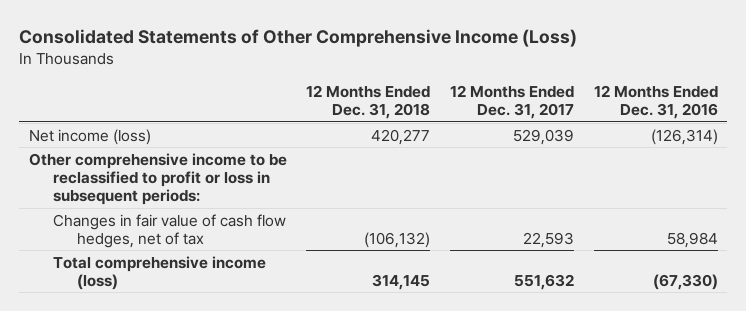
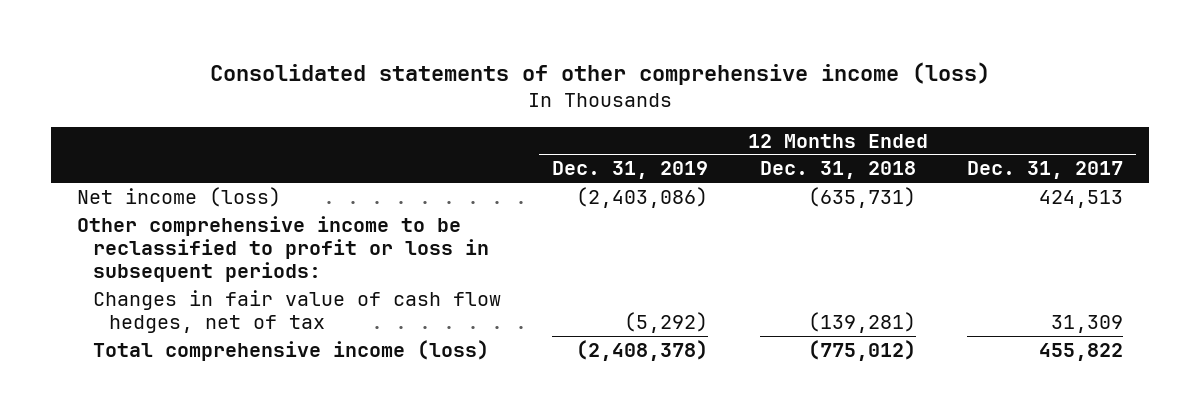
[18,28,577,47] Consolidated Statements of Other Comprehensive Income (Loss) -> [209,62,990,86] Consolidated statements of other comprehensive income (loss)
[593,85,718,120] 12 Months Ended Dec. 31, 2016 -> none
none -> [552,161,709,180] Dec. 31, 2019
[371,128,431,145] 420,277 -> [807,186,916,208] (635,731)
[512,128,574,145] 529,039 -> [1038,189,1123,208] 424,513
[364,231,431,248] (106,132) -> [807,312,916,334] (139,281)
[522,231,574,248] 22,593 -> [1050,315,1123,334] 31,309
[372,273,431,290] 314,145 -> [807,339,916,361] (775,012)
[513,273,574,290] 551,632 -> [1038,342,1123,361] 455,822

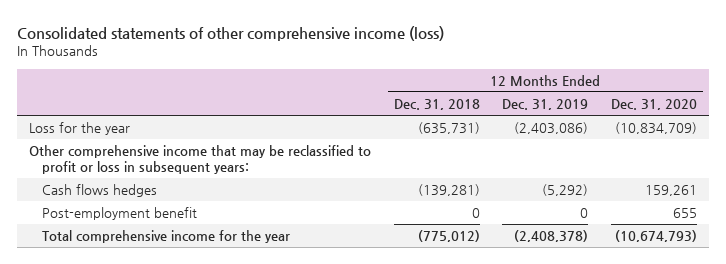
[966,161,1123,180] Dec. 31, 2017 -> none
none -> [611,99,698,111] Dec. 31, 2020
[77,186,282,207] Net income (loss) -> [28,122,130,136] Loss for the year
[77,215,490,283] Other comprehensive income to be reclassified to profit or loss in subsequent periods: -> [28,145,371,174] Other comprehensive income that may be reclassified to profit or loss in subsequent years:
[93,289,502,334] Changes in fair value of cash flow hedges, net of tax -> [41,184,157,198] Cash flows hedges
none -> [41,207,197,221] Post-employment benefit
[93,339,490,361] Total comprehensive income (loss) -> [41,230,290,244] Total comprehensive income for the year

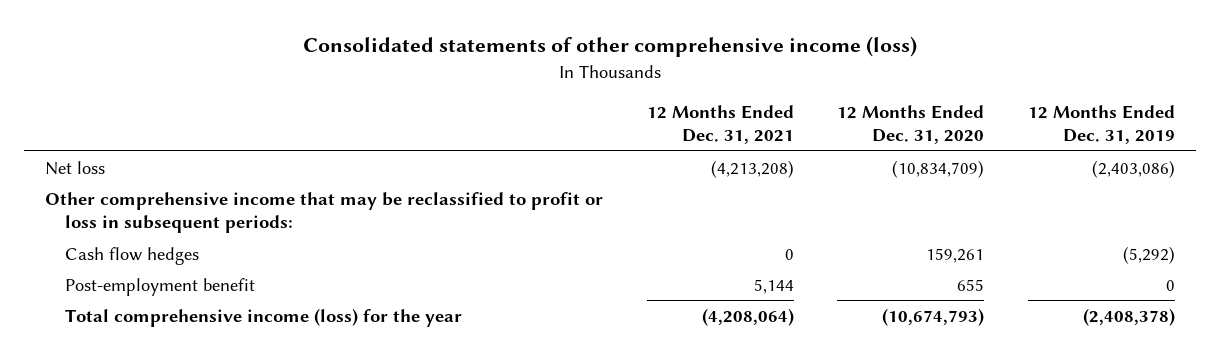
[393,99,480,111] Dec. 31, 2018 -> none
none -> [646,104,794,145] 12 Months Ended Dec. 31, 2021
[28,122,130,136] Loss for the year -> [45,160,106,175] Net loss
[28,145,371,174] Other comprehensive income that may be reclassified to profit or loss in subsequent years: -> [45,191,604,234] Other comprehensive income that may be reclassified to profit or loss in subsequent periods:
[41,184,157,198] Cash flows hedges -> [65,246,200,265] Cash flow hedges
[41,230,290,244] Total comprehensive income for the year -> [65,307,463,327] Total comprehensive income (loss) for the year

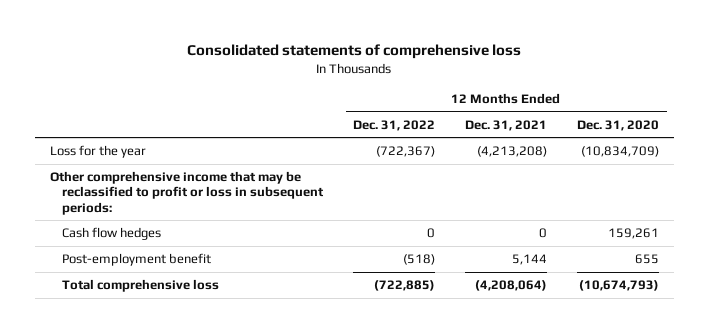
[302,36,917,58] Consolidated statements of other comprehensive income (loss) -> [187,44,522,60] Consolidated statements of comprehensive loss
[1027,104,1175,145] 12 Months Ended Dec. 31, 2019 -> none
none -> [353,119,436,131] Dec. 31, 2022
[45,160,106,175] Net loss -> [49,145,146,159] Loss for the year
[65,307,463,327] Total comprehensive income (loss) for the year -> [62,279,220,293] Total comprehensive loss

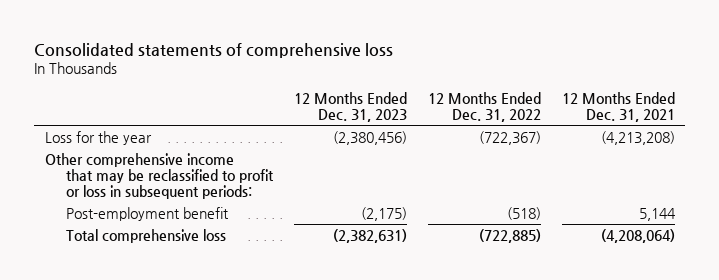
[577,119,660,131] Dec. 31, 2020 -> none
none -> [293,91,407,122] 12 Months Ended Dec. 31, 2023
[62,227,162,241] Cash flow hedges -> none

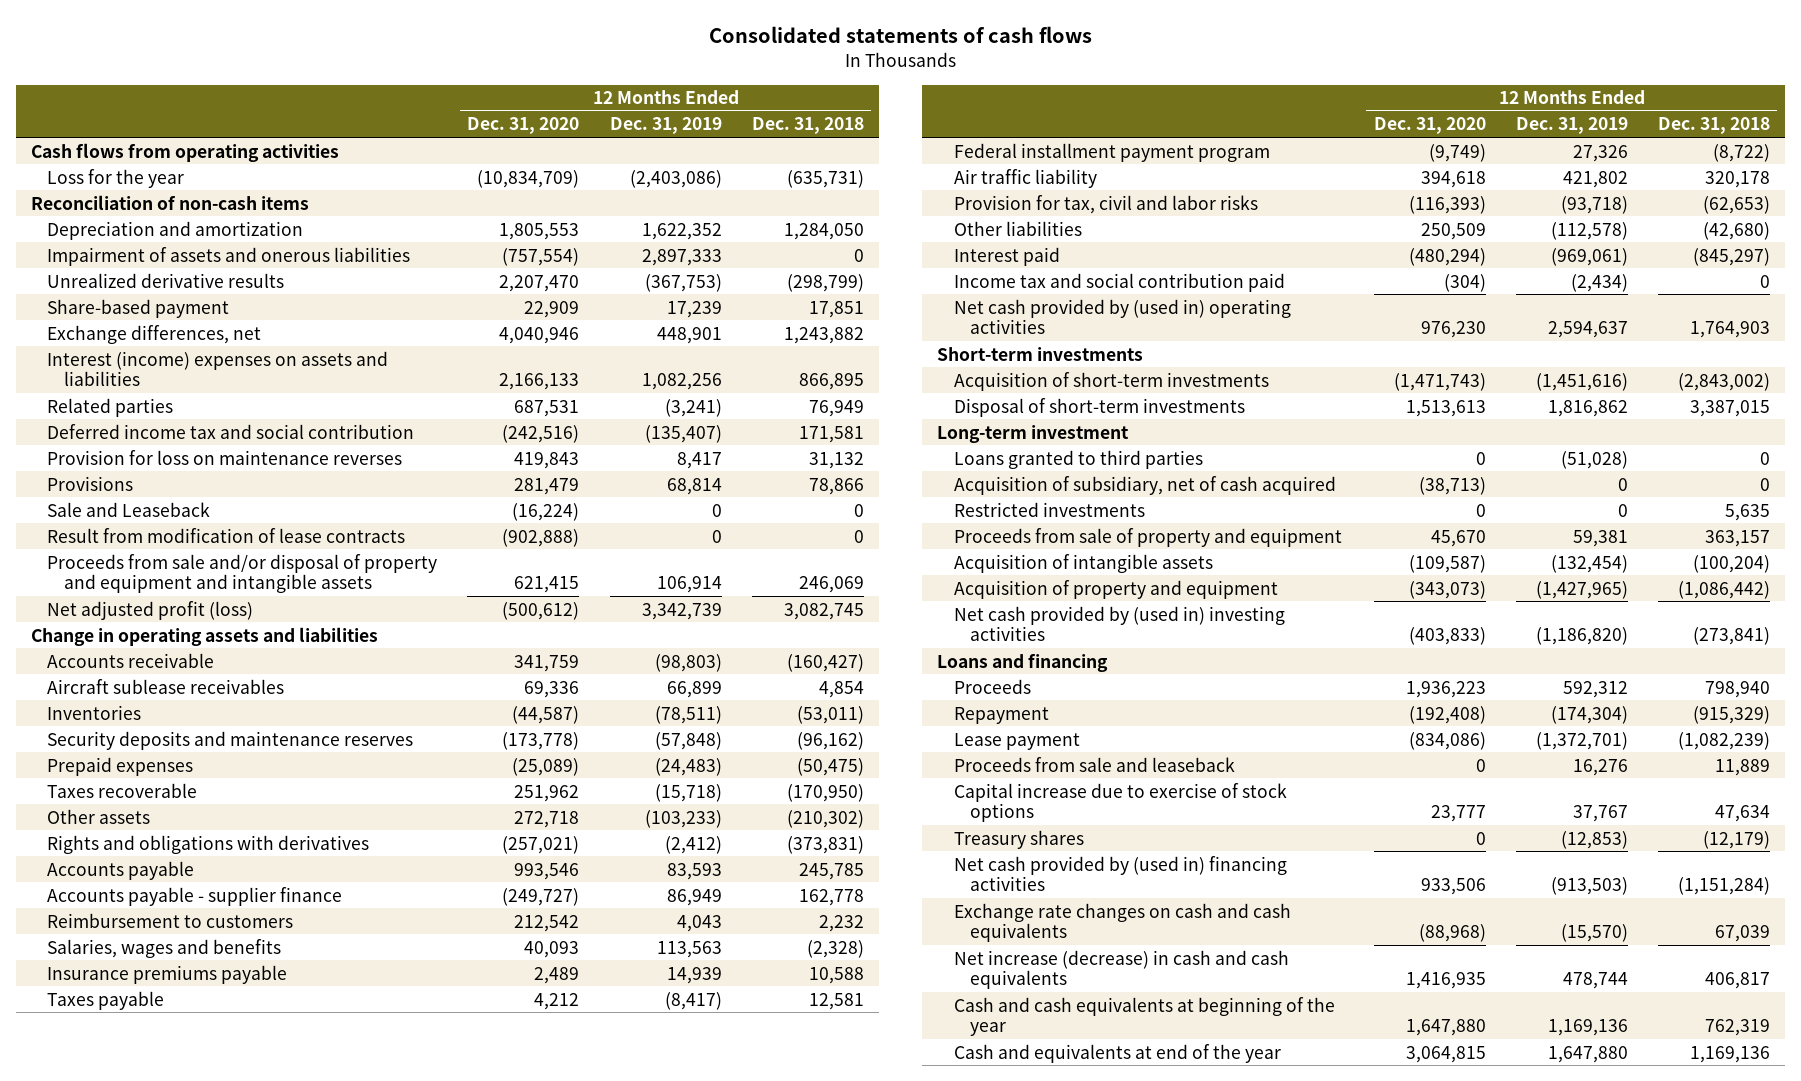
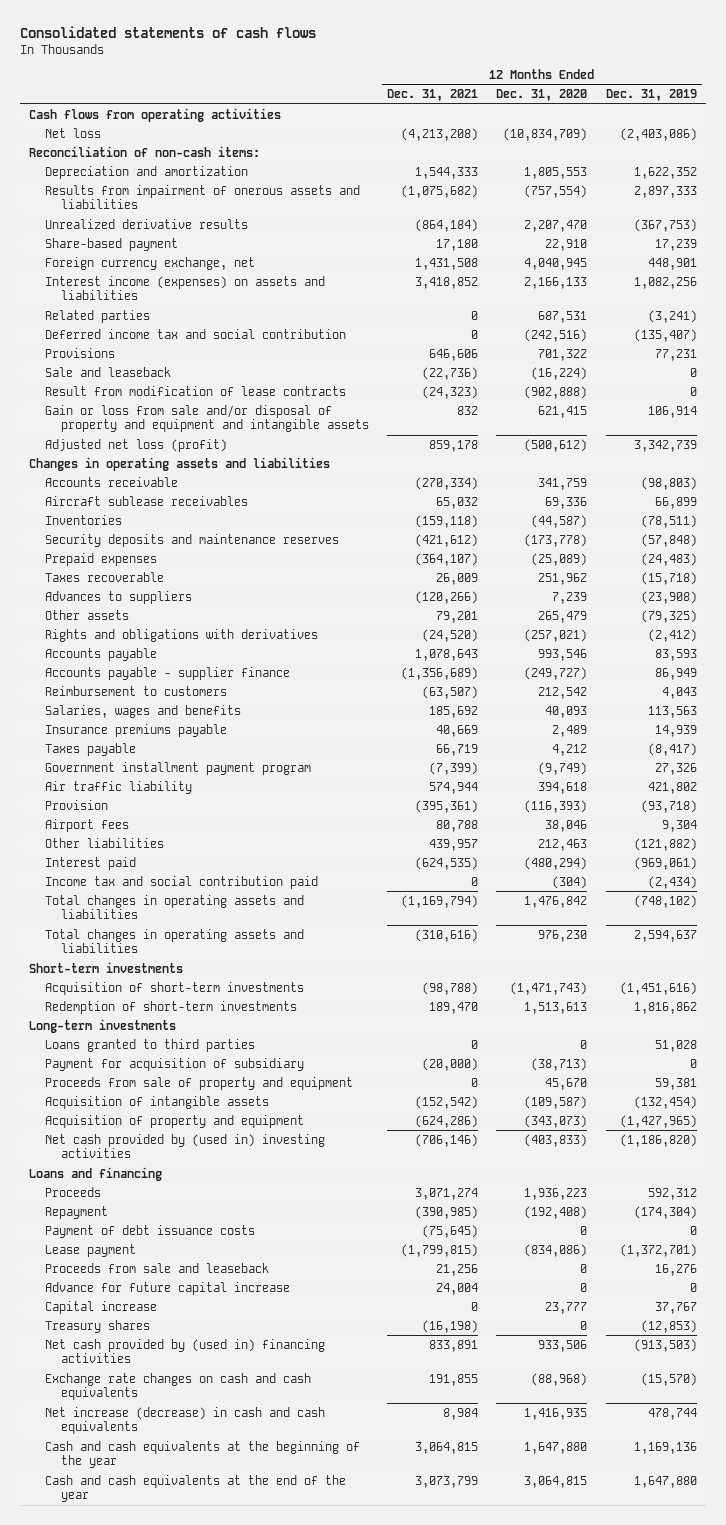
[751,117,864,135] Dec. 31, 2018 -> none
none -> [387,89,479,102] Dec. 31, 2021
[47,168,185,188] Loss for the year -> [44,127,101,138] Net loss
[31,194,310,210] Reconciliation of non-cash items -> [29,145,261,157] Reconciliation of non-cash items:
[47,246,411,266] Impairment of assets and onerous liabilities -> [44,184,360,210] Results from impairment of onerous assets and liabilities
[524,300,580,318] 22,909 -> [545,238,588,251] 22,910
[47,324,262,344] Exchange differences, net -> [44,256,255,270] Foreign currency exchange, net
[499,326,580,344] 4,040,946 -> [524,257,588,270] 4,040,945
[47,350,389,387] Interest (income) expenses on assets and liabilities -> [44,275,325,301] Interest income (expenses) on assets and liabilities
[47,449,403,465] Provision for loss on maintenance reverses -> none
[514,477,580,495] 281,479 -> [538,348,588,361] 701,322
[666,477,722,495] 68,814 -> [654,348,697,361] 77,231
[47,501,211,517] Sale and Leaseback -> [44,366,171,377] Sale and leaseback
[47,553,438,594] Proceeds from sale and/or disposal of property and equipment and intangible assets -> [44,404,369,433] Gain or loss from sale and/or disposal of property and equipment and intangible assets
[47,600,254,620] Net adjusted profit (loss) -> [44,438,227,452] Adjusted net loss (profit)
[31,626,379,646] Change in operating assets and liabilities -> [29,456,331,471] Changes in operating assets and liabilities
none -> [44,590,192,604] Advances to suppliers
[514,810,580,828] 272,718 -> [538,610,588,623] 265,479
[644,809,722,828] (103,233) -> [640,609,697,623] (79,325)
[953,142,1270,162] Federal installment payment program -> [44,761,311,775] Government installment payment program
[953,194,1258,214] Provision for tax, civil and labor risks -> [44,799,108,810] Provision
none -> [44,818,129,832] Airport fees
[1420,222,1486,240] 250,509 -> [538,838,588,851] 212,463
[1550,221,1628,240] (112,578) -> [633,837,697,851] (121,882)
none -> [44,894,304,920] Total changes in operating assets and liabilities
[953,298,1291,335] Net cash provided by (used in) operating activities -> [44,928,304,954] Total changes in operating assets and liabilities
[953,501,1145,517] Restricted investments -> none
[953,397,1245,417] Disposal of short-term investments -> [44,1000,297,1014] Redemption of short-term investments
[937,424,1130,443] Long-term investment -> [29,1018,177,1033] Long-term investments
[1560,450,1628,469] (51,028) -> [654,1039,697,1052] 51,028
[953,475,1336,495] Acquisition of subsidiary, net of cash acquired -> [44,1057,304,1071] Payment for acquisition of subsidiary
none -> [44,1224,255,1238] Payment of debt issuance costs
none -> [44,1281,290,1295] Advance for future capital increase
[953,782,1287,823] Capital increase due to exercise of stock options -> [44,1300,157,1314] Capital increase
[953,996,1335,1037] Cash and cash equivalents at beginning of the year -> [44,1440,360,1469] Cash and cash equivalents at the beginning of the year
[953,1043,1281,1063] Cash and equivalents at end of the year -> [44,1474,346,1503] Cash and cash equivalents at the end of the year

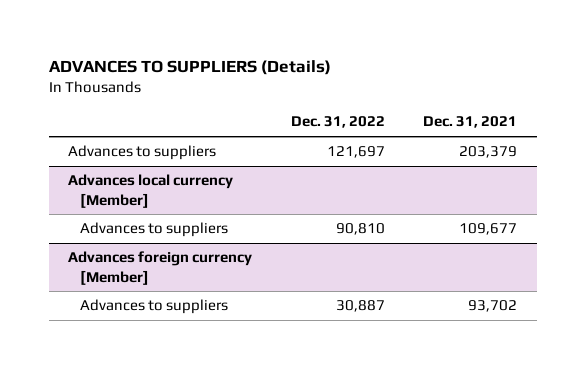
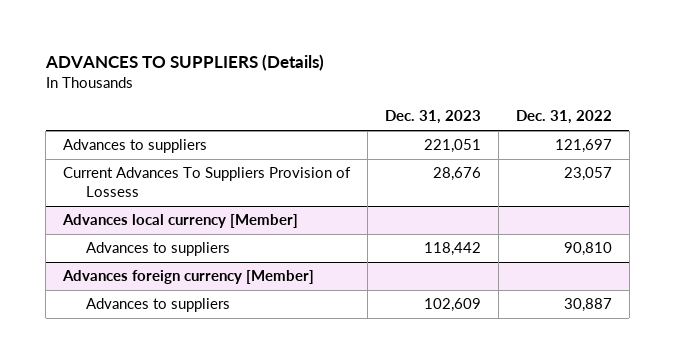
[423,116,518,129] Dec. 31, 2021 -> none
none -> [384,110,481,125] Dec. 31, 2023
none -> [63,167,352,197] Current Advances To Suppliers Provision of Lossess

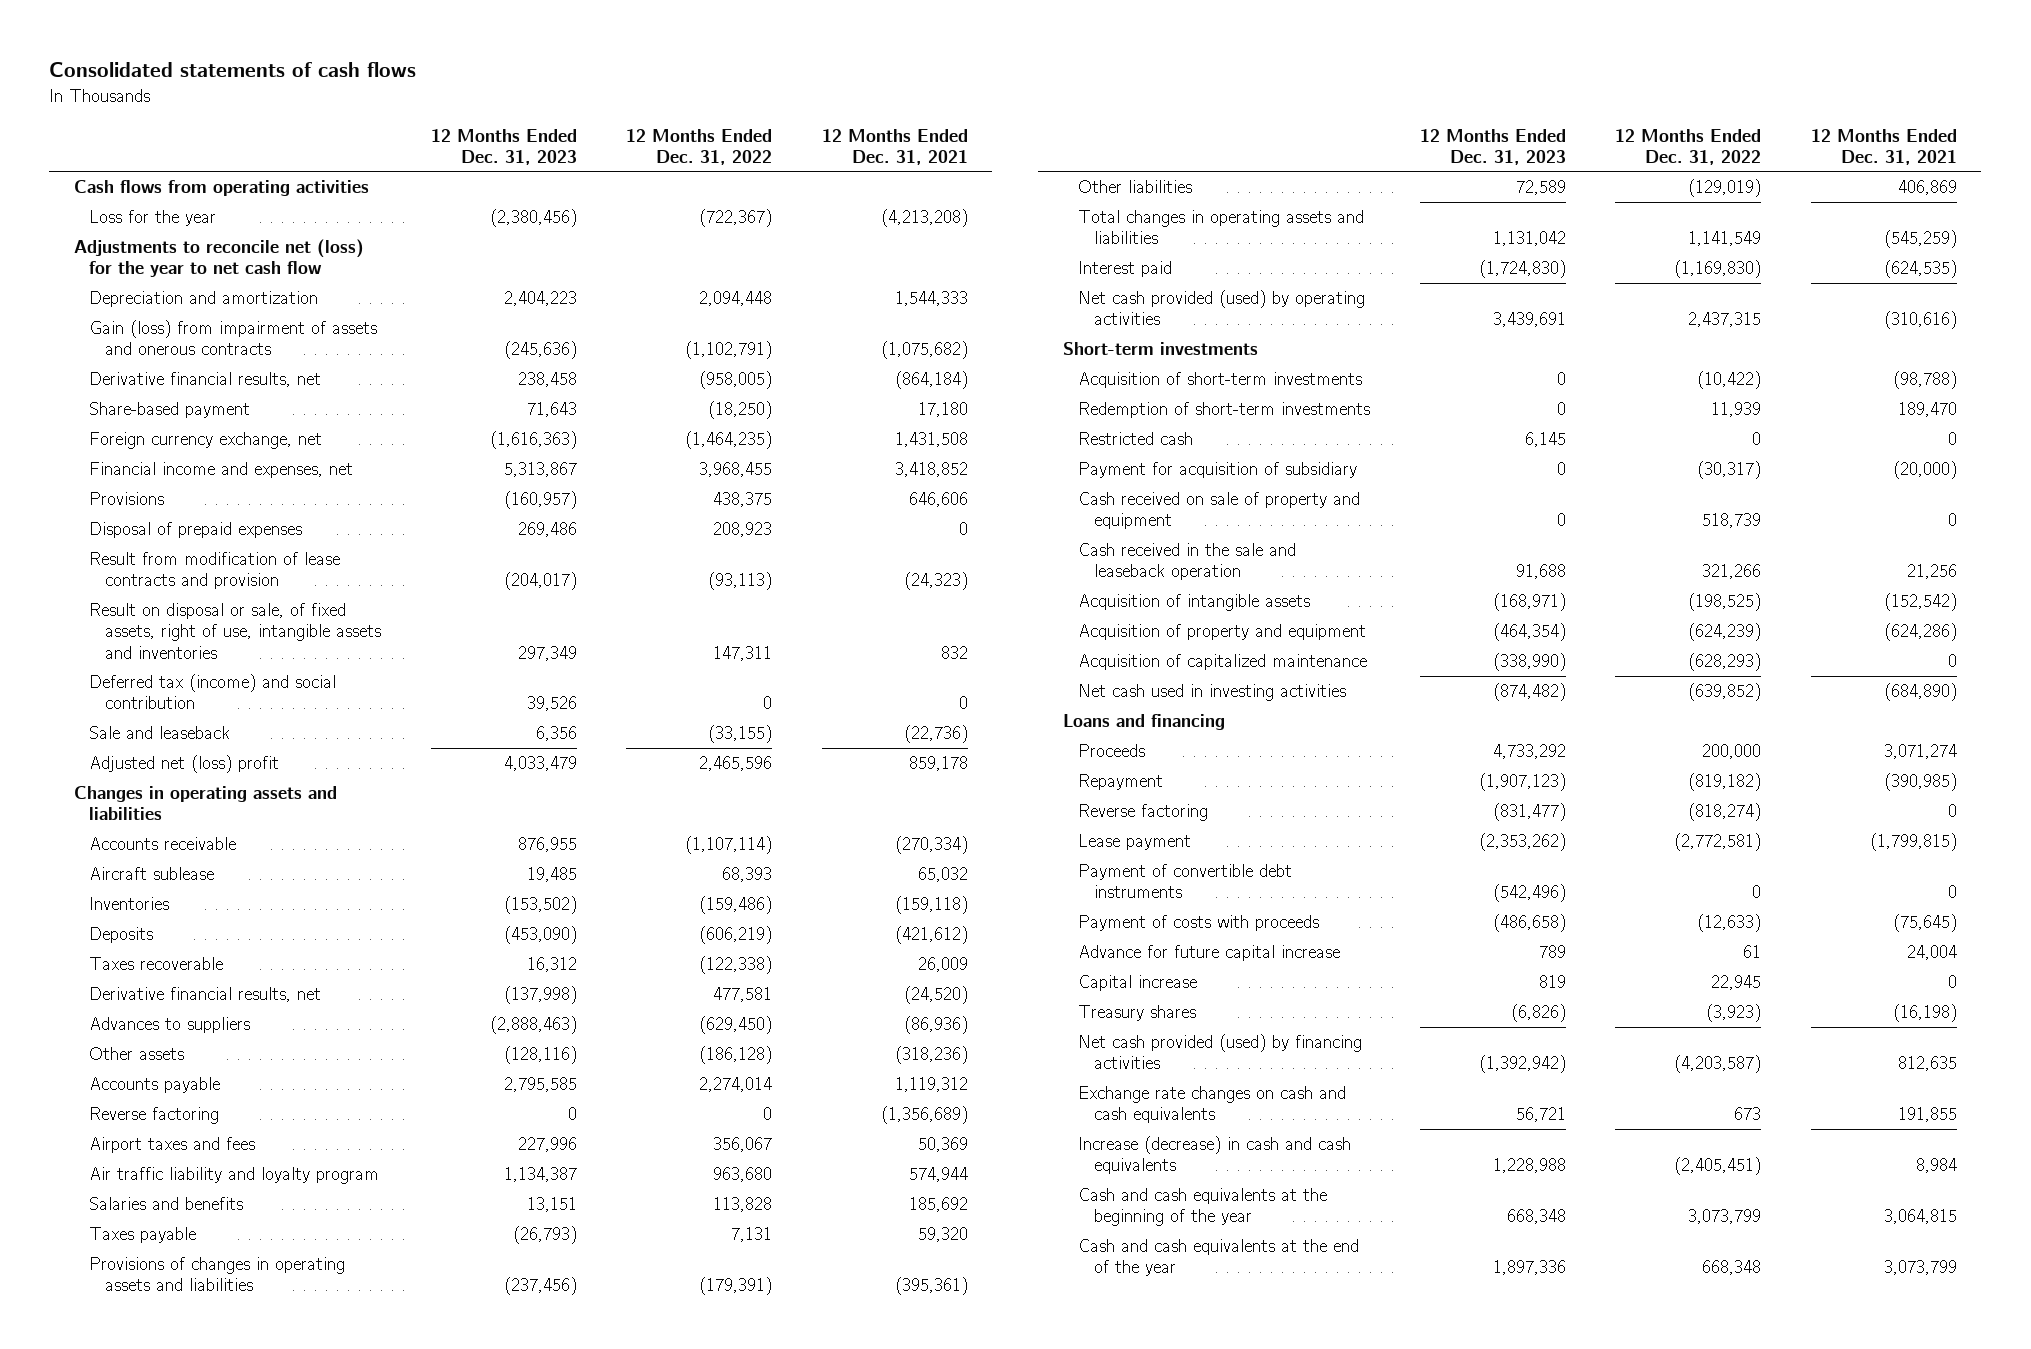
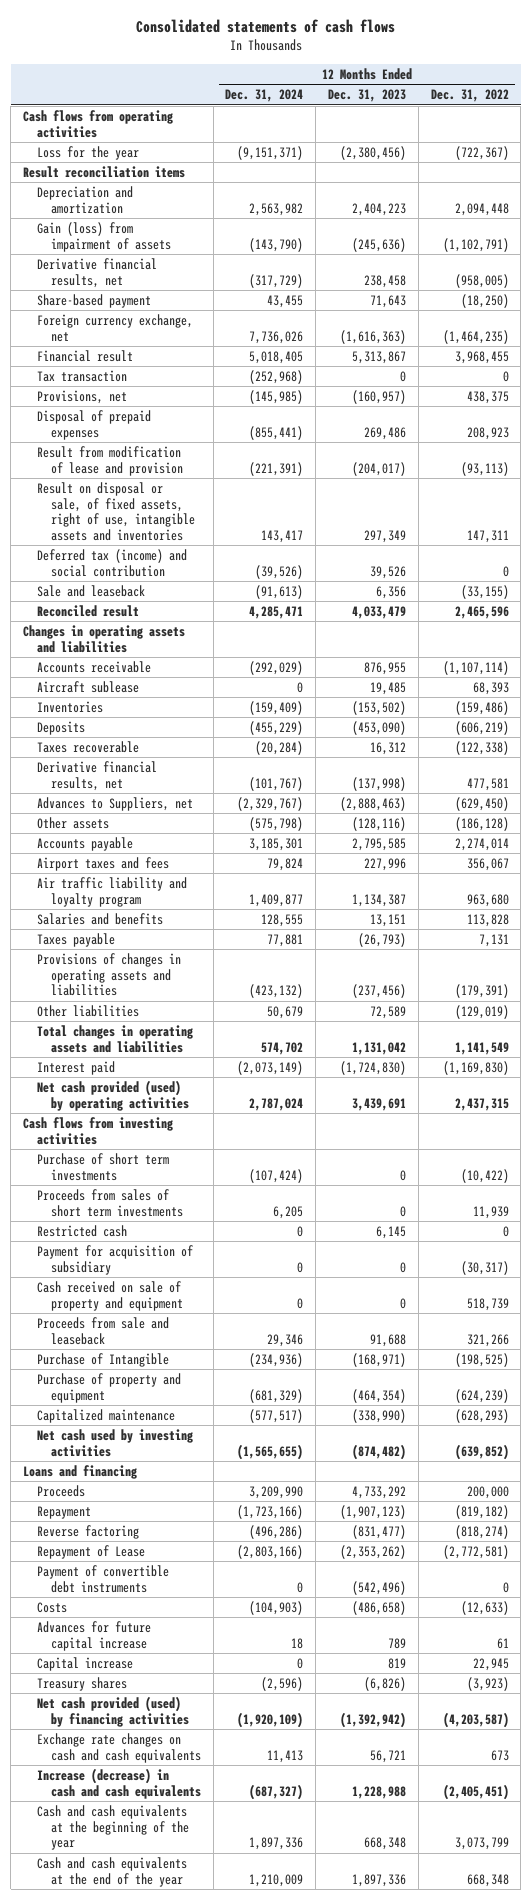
[821,128,968,165] 12 Months Ended Dec. 31, 2021 -> none
none -> [225,89,304,103] Dec. 31, 2024
[73,239,364,278] Adjustments to reconcile net (loss) for the year to net cash flow -> [23,165,186,178] Result reconciliation items
[89,320,378,356] Gain (loss) from impairment of assets and onerous contracts -> [37,221,171,252] Gain (loss) from impairment of assets
[89,462,354,479] Financial income and expenses, net -> [37,349,134,362] Financial result
none -> [37,369,128,382] Tax transaction
[89,492,165,506] Provisions -> [37,389,128,404] Provisions, net
[89,552,341,590] Result from modification of lease contracts and provision -> [37,445,183,476] Result from modification of lease and provision
[89,755,280,774] Adjusted net (loss) profit -> [37,604,140,617] Reconciled result
[89,1017,251,1034] Advances to suppliers -> [37,796,194,811] Advances to Suppliers, net
[89,1107,220,1125] Reverse factoring -> none
[1062,342,1258,356] Short-term investments -> none
none -> [23,1116,174,1145] Cash flows from investing activities
[1078,372,1363,389] Acquisition of short-term investments -> [37,1152,170,1181] Purchase of short term investments
[1078,402,1371,419] Redemption of short-term investments -> [37,1188,183,1217] Proceeds from sales of short term investments
[1078,543,1297,581] Cash received in the sale and leaseback operation -> [37,1316,170,1345] Proceeds from sale and leaseback
[1078,594,1311,612] Acquisition of intangible assets -> [37,1352,170,1367] Purchase of Intangible
[1078,624,1367,641] Acquisition of property and equipment -> [37,1372,182,1403] Purchase of property and equipment
[1078,654,1368,671] Acquisition of capitalized maintenance -> [37,1408,176,1423] Capitalized maintenance
[1078,684,1347,702] Net cash used in investing activities -> [37,1428,194,1457] Net cash used by investing activities
[1078,834,1192,851] Lease payment -> [37,1544,146,1559] Repayment of Lease
[1078,915,1320,932] Payment of costs with proceeds -> [37,1601,68,1613] Costs
[1078,945,1341,962] Advance for future capital increase -> [37,1620,152,1651] Advances for future capital increase

